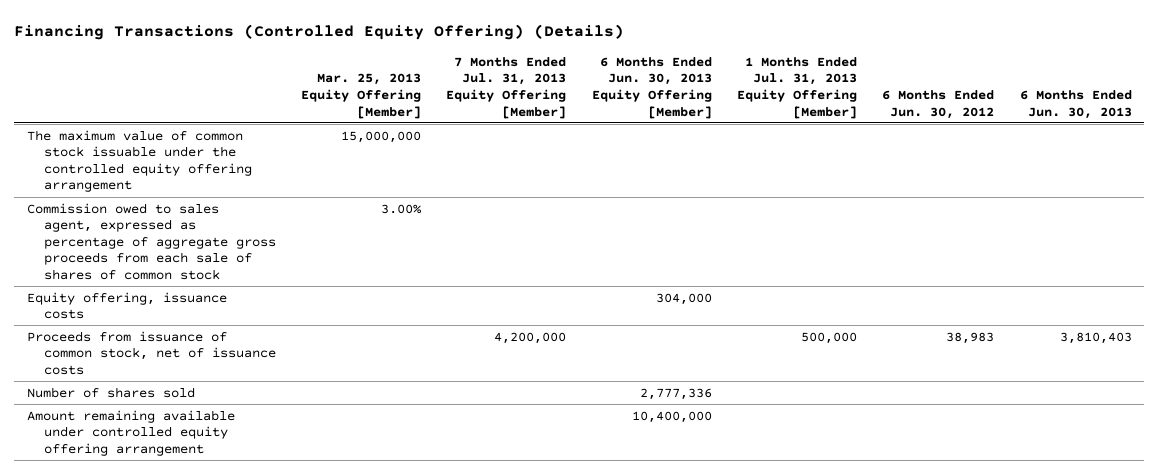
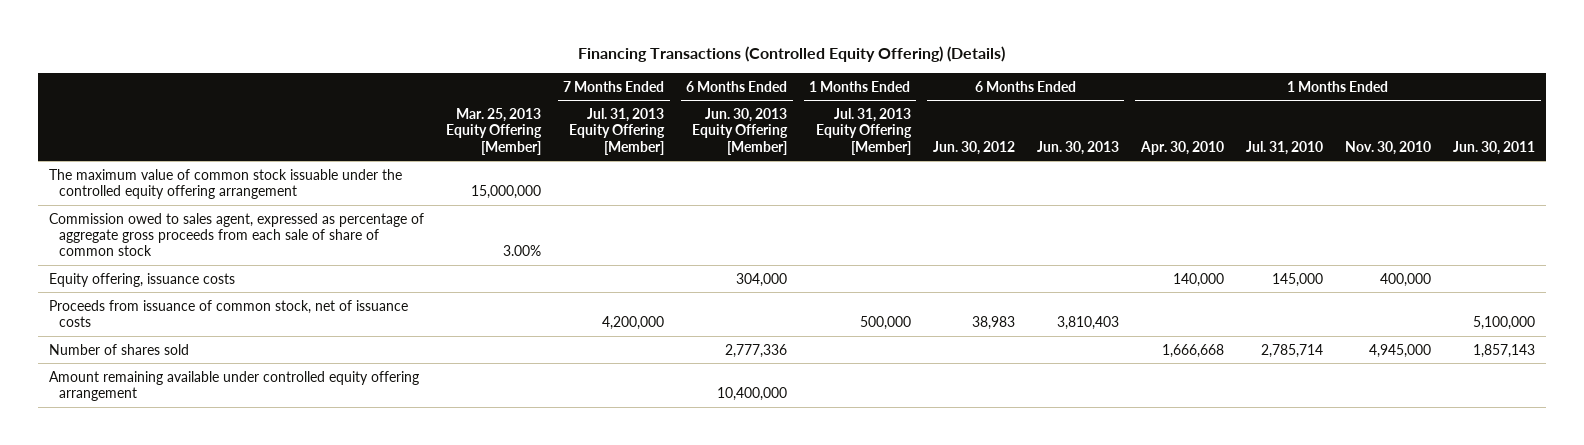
none -> [1139,140,1224,155] Apr. 30, 2010
none -> [1246,140,1324,155] Jul. 31, 2010
none -> [1345,140,1432,155] Nov. 30, 2010
none -> [1453,140,1536,155] Jun. 30, 2011
[26,202,276,280] Commission owed to sales agent, expressed as percentage of aggregate gross proceeds from each sale of shares of common stock -> [49,212,425,257] Commission owed to sales agent, expressed as percentage of aggregate gross proceeds from each sale of share of common stock

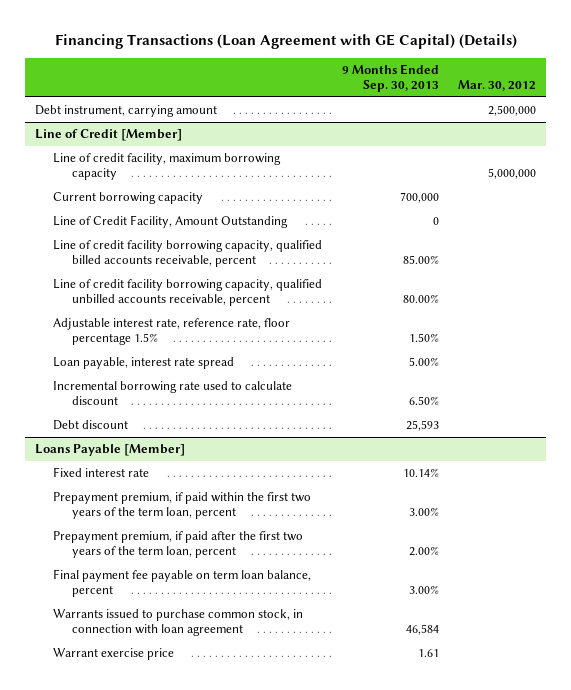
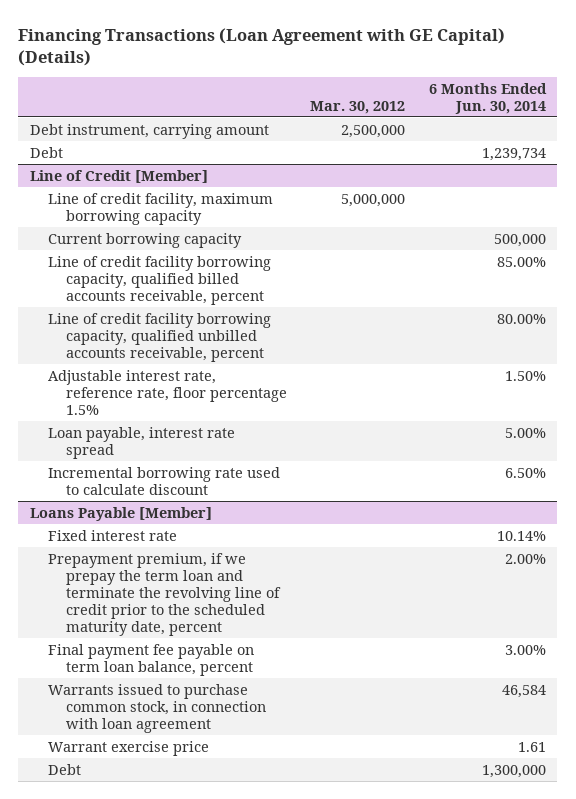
[341,64,439,93] 9 Months Ended Sep. 30, 2013 -> none
none -> [428,82,547,114] 6 Months Ended Jun. 30, 2014
none -> [30,146,64,158] Debt
[53,214,289,228] Line of Credit Facility, Amount Outstanding -> none
[53,419,129,430] Debt discount -> none
[53,530,304,559] Prepayment premium, if paid after the first two years of the term loan, percent -> none
[53,491,312,520] Prepayment premium, if paid within the first two years of the term loan, percent -> [47,552,281,636] Prepayment premium, if we prepay the term loan and terminate the revolving line of credit prior to the scheduled maturity date, percent
none -> [47,763,81,775] Debt

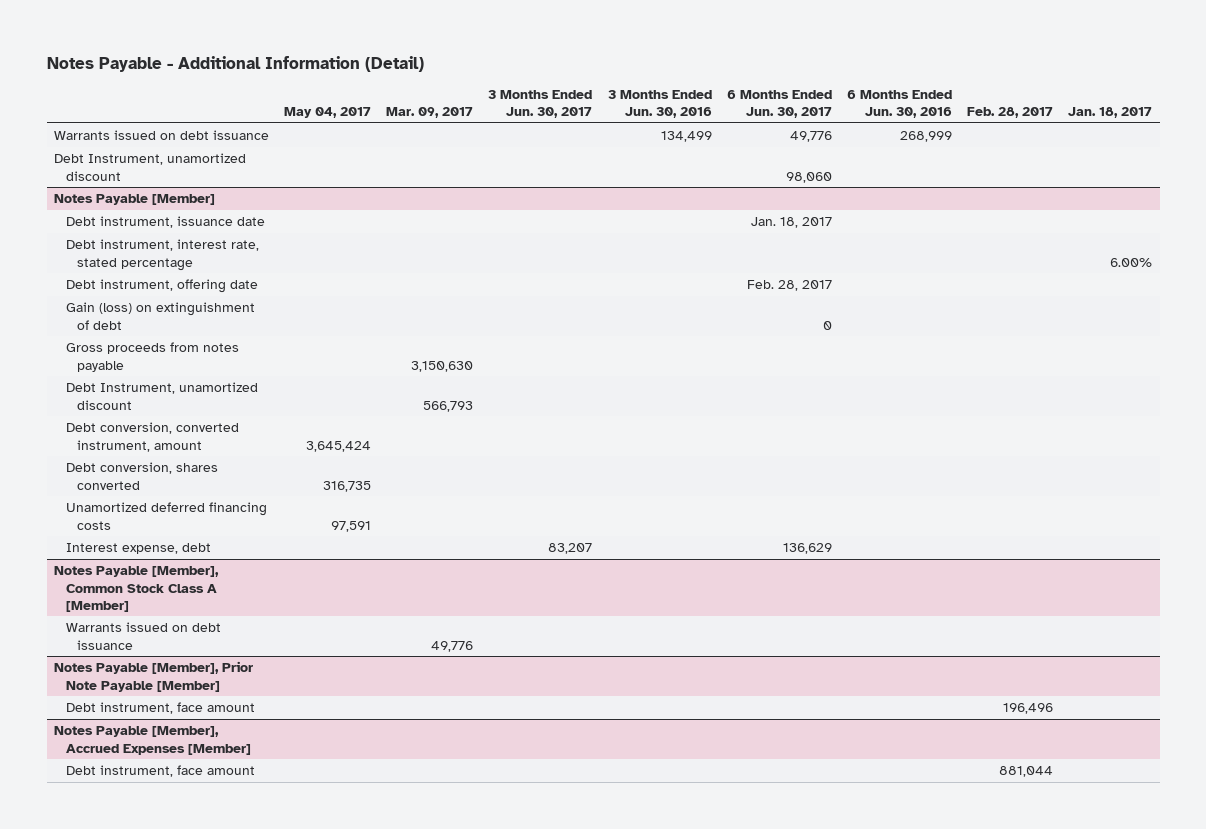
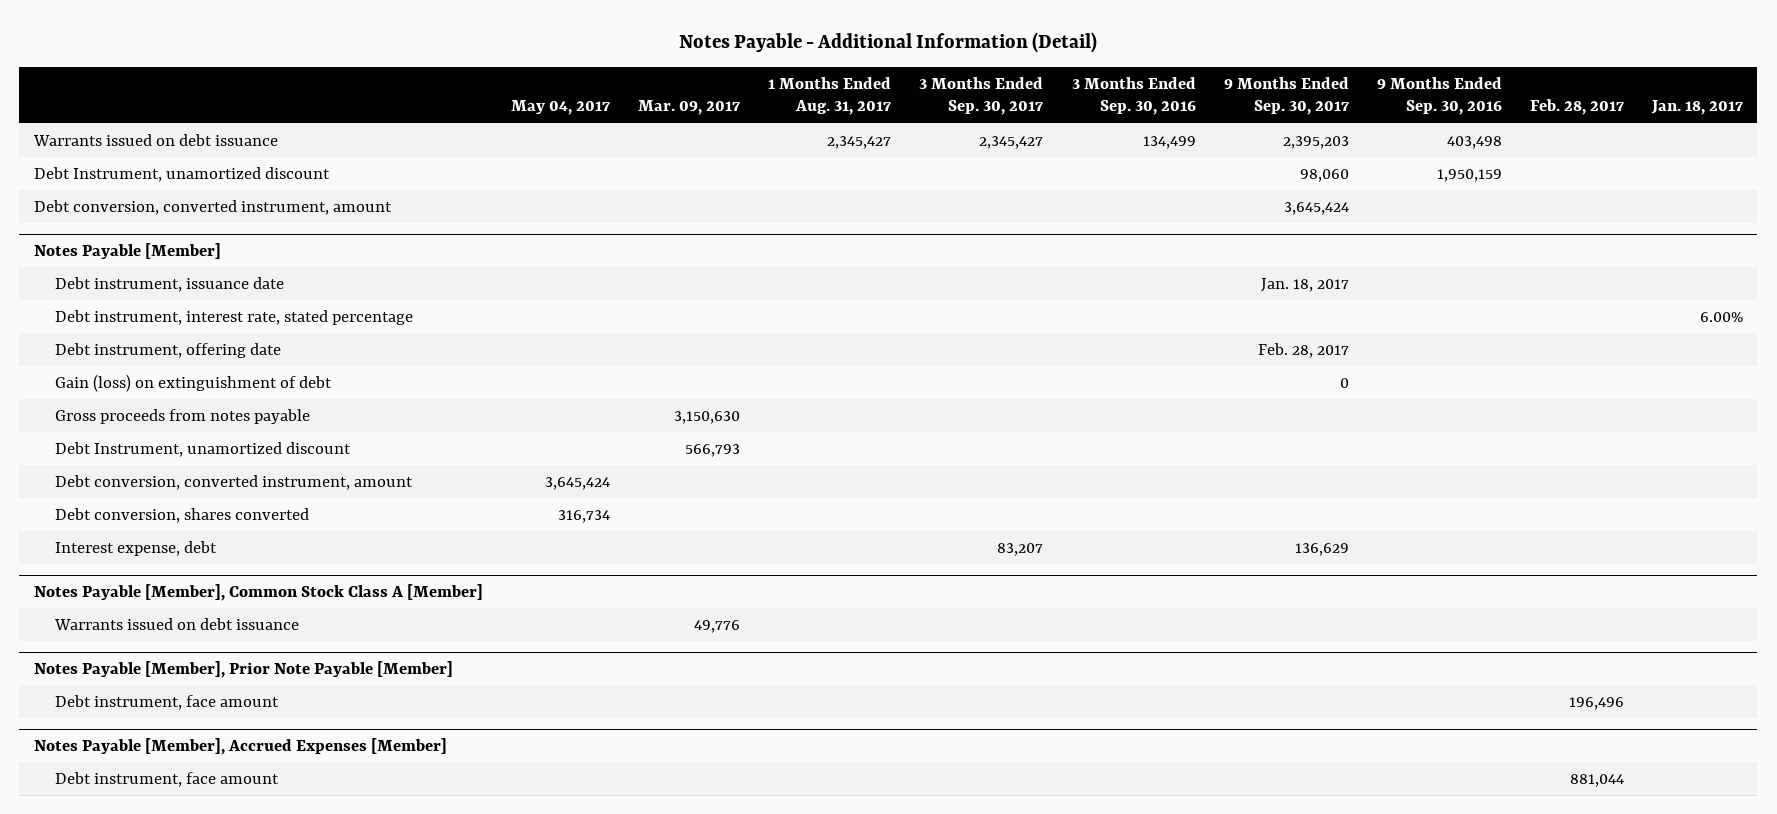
[488,89,593,119] 3 Months Ended Jun. 30, 2017 -> none
[607,89,712,119] 3 Months Ended Jun. 30, 2016 -> none
[726,89,832,119] 6 Months Ended Jun. 30, 2017 -> none
[846,89,952,119] 6 Months Ended Jun. 30, 2016 -> none
none -> [768,76,892,116] 1 Months Ended Aug. 31, 2017
none -> [919,76,1044,116] 3 Months Ended Sep. 30, 2017
none -> [1071,76,1196,116] 3 Months Ended Sep. 30, 2016
none -> [1223,76,1349,116] 9 Months Ended Sep. 30, 2017
none -> [1376,76,1502,116] 9 Months Ended Sep. 30, 2016
none -> [33,199,392,215] Debt conversion, converted instrument, amount
[65,502,267,530] Unamortized deferred financing costs -> none
[323,480,372,492] 316,735 -> [557,509,610,523] 316,734

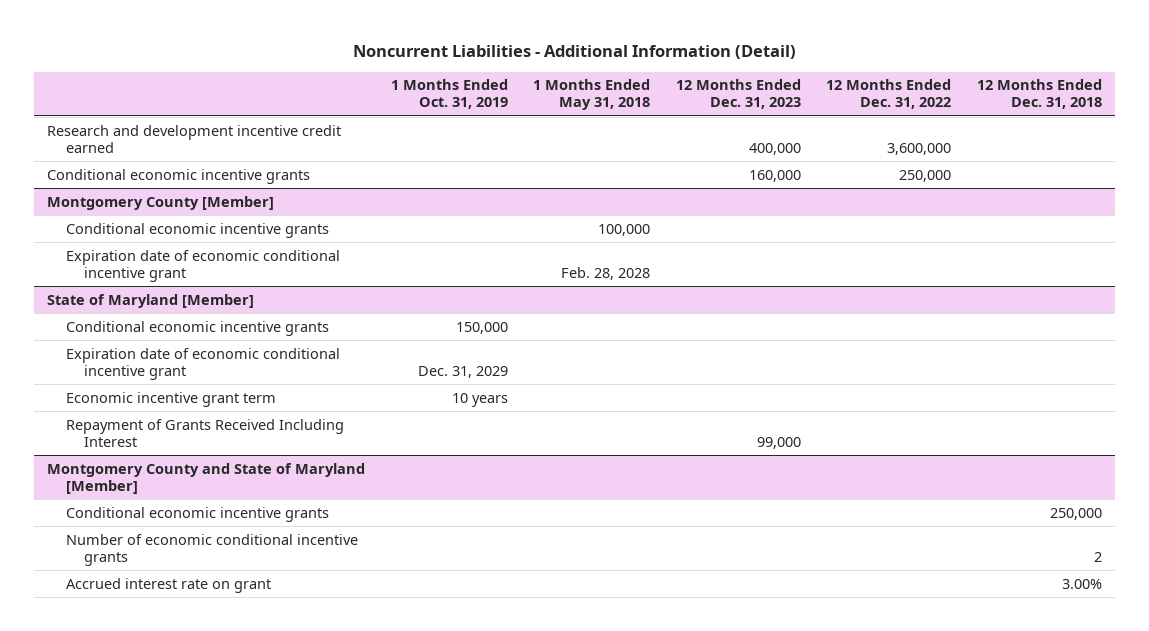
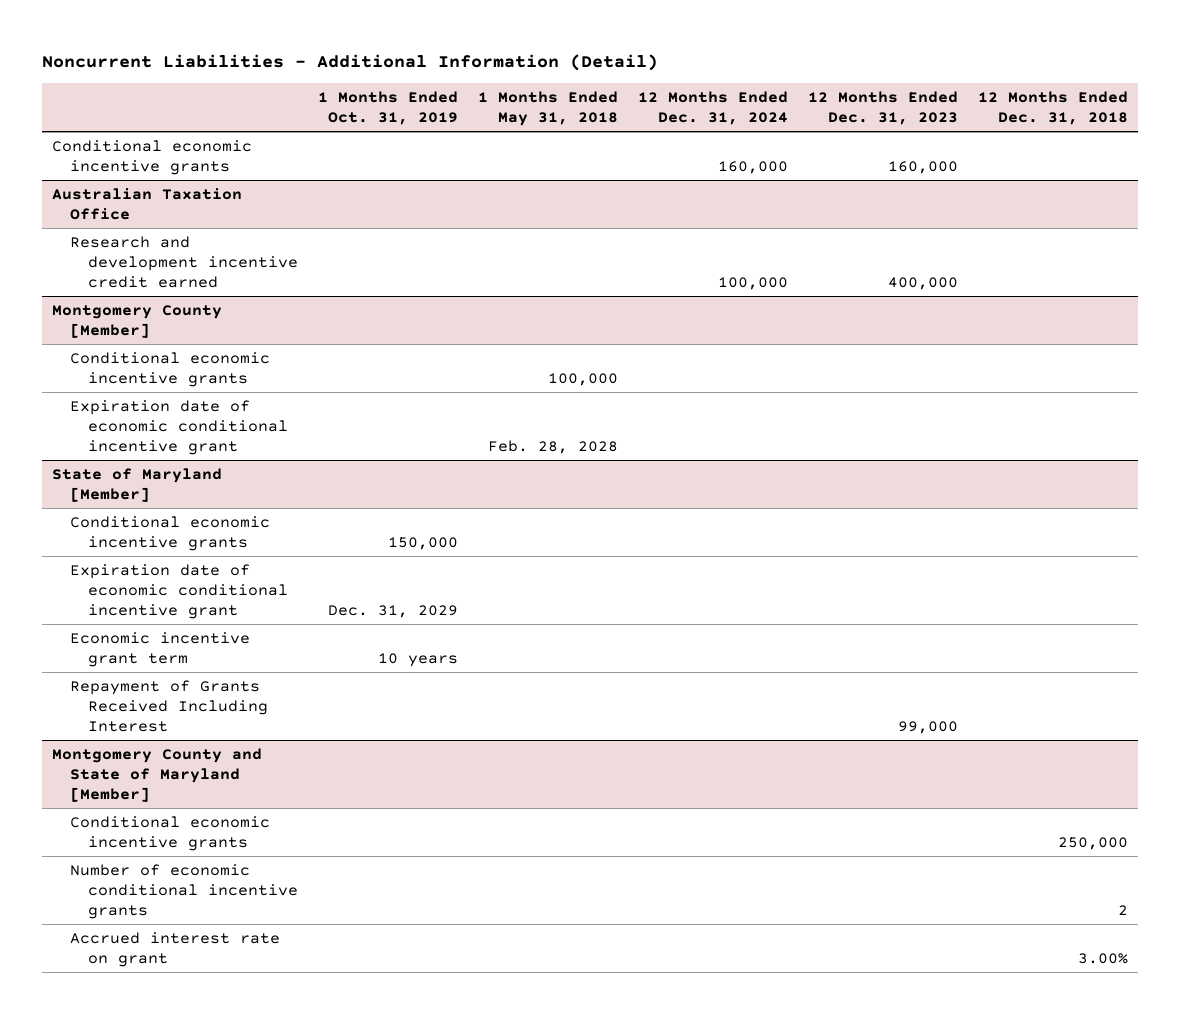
[826,79,952,110] 12 Months Ended Dec. 31, 2022 -> none
none -> [637,90,788,126] 12 Months Ended Dec. 31, 2024
[47,124,342,153] Research and development incentive credit earned -> none
none -> [51,187,242,220] Australian Taxation Office
none -> [69,235,298,289] Research and development incentive credit earned

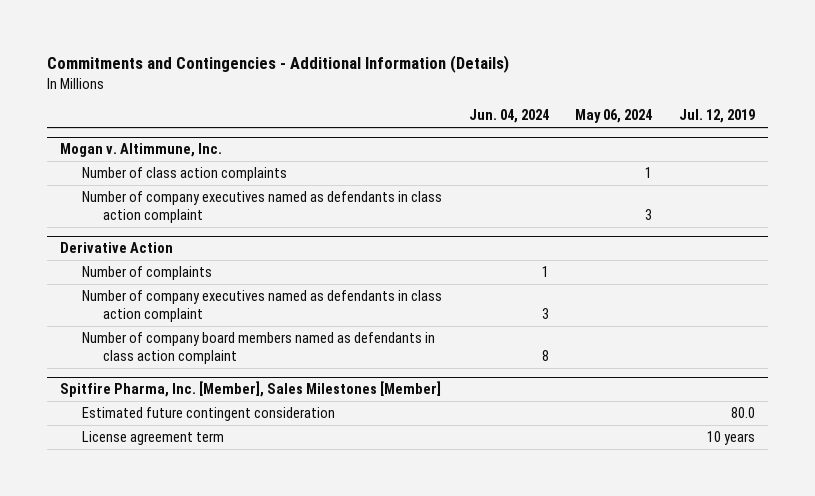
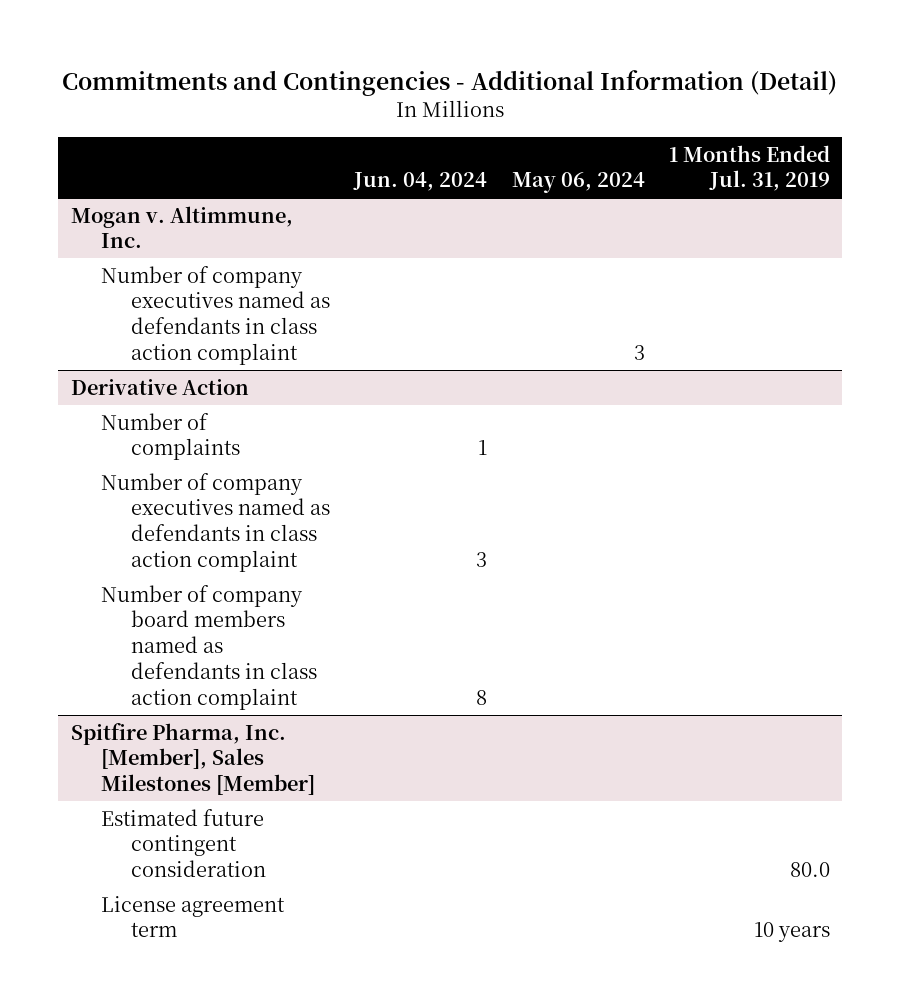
[46,55,509,74] Commitments and Contingencies - Additional Information (Details) -> [62,69,838,96] Commitments and Contingencies - Additional Information (Detail)
[679,109,756,124] Jul. 12, 2019 -> none
none -> [669,144,831,192] 1 Months Ended Jul. 31, 2019
[81,167,287,182] Number of class action complaints -> none

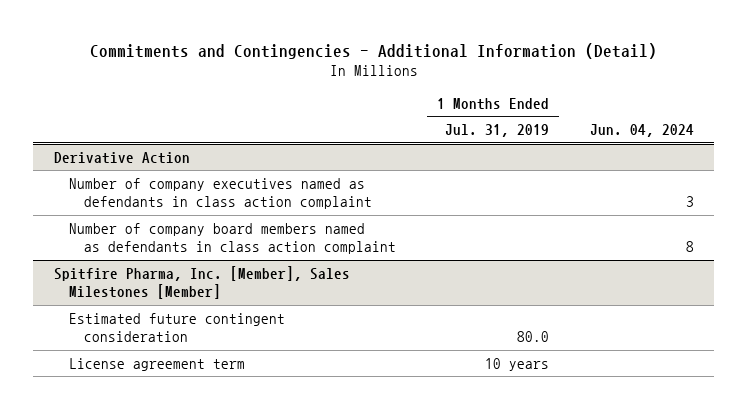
[511,172,645,194] May 06, 2024 -> none
[70,205,293,249] Mogan v. Altimmune, Inc. -> none
[100,265,330,366] Number of company executives named as defendants in class action complaint -> none
[100,412,240,461] Number of complaints -> none

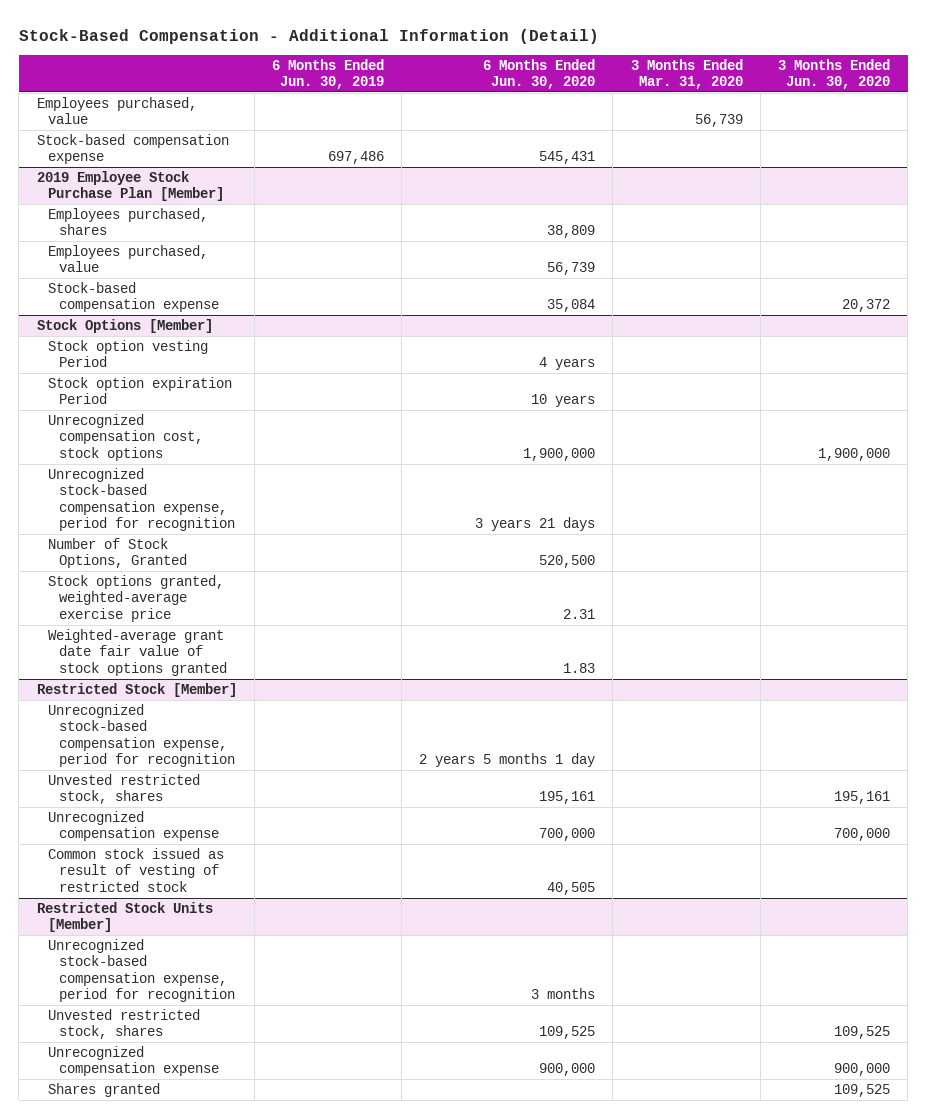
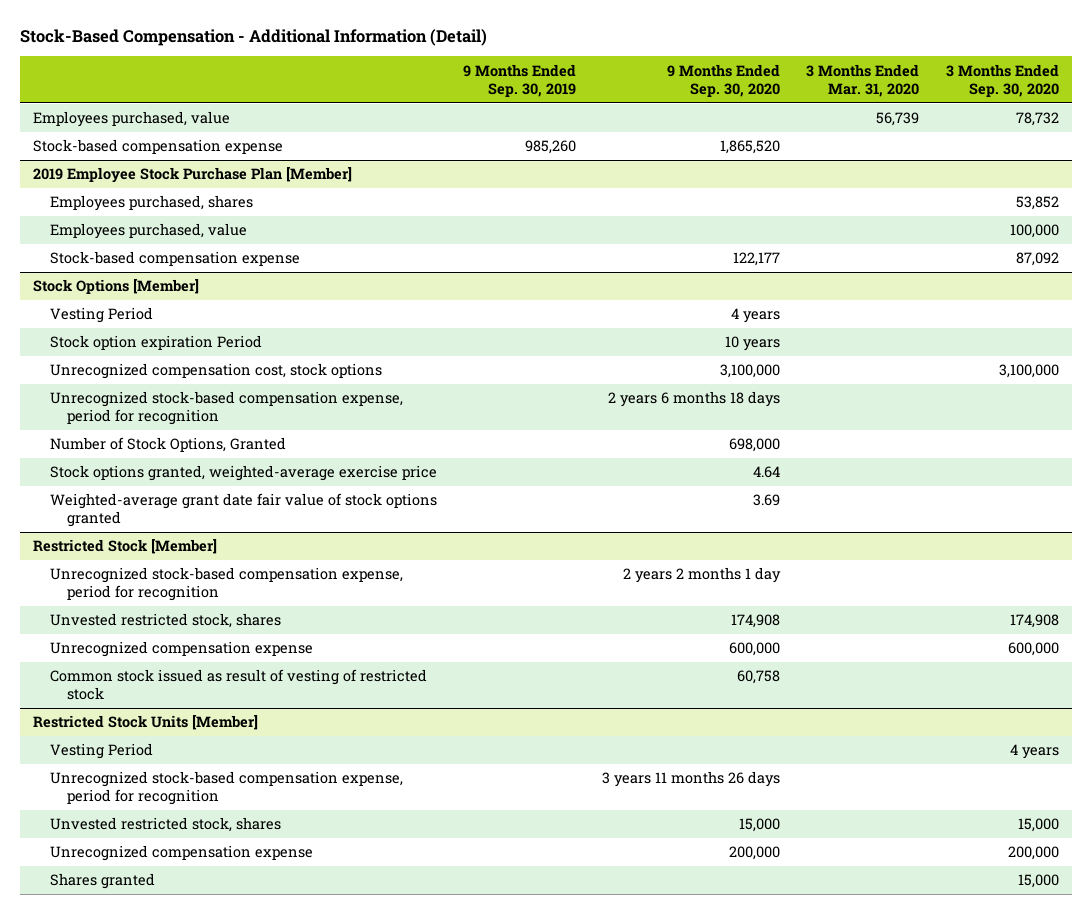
[271,58,384,90] 6 Months Ended Jun. 30, 2019 -> none
[483,58,596,90] 6 Months Ended Jun. 30, 2020 -> none
[777,58,890,90] 3 Months Ended Jun. 30, 2020 -> none
none -> [463,63,577,97] 9 Months Ended Sep. 30, 2019
none -> [667,63,781,97] 9 Months Ended Sep. 30, 2020
none -> [945,63,1059,97] 3 Months Ended Sep. 30, 2020
[47,339,208,368] Stock option vesting Period -> [49,307,153,324] Vesting Period
none -> [49,743,153,760] Vesting Period

